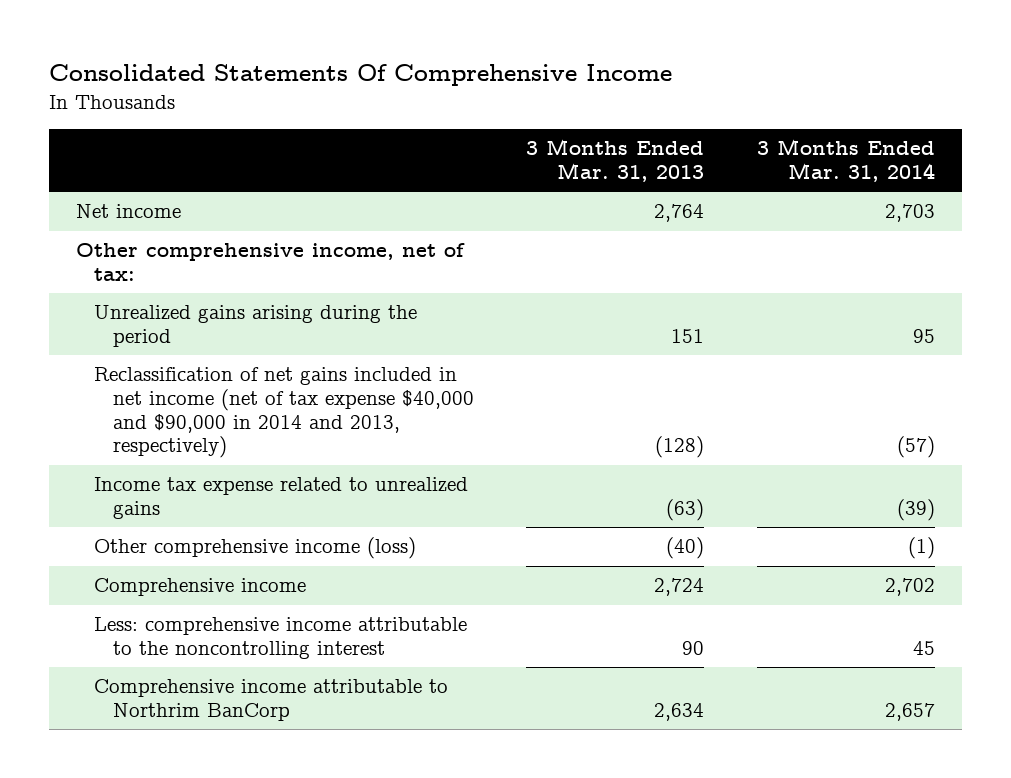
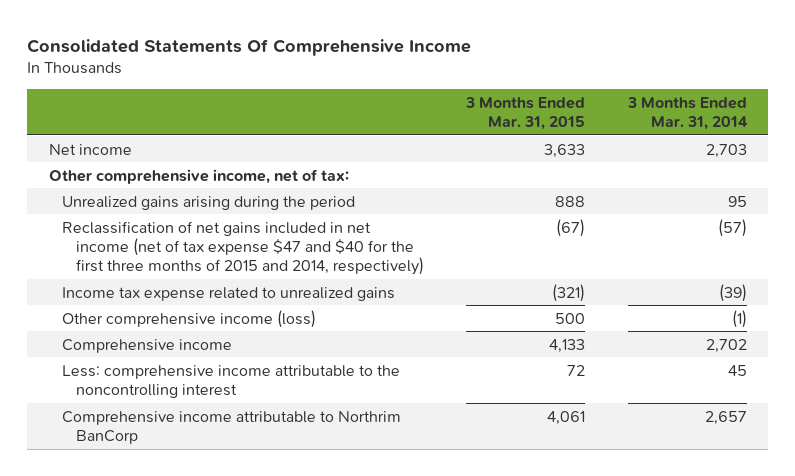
[526,139,705,182] 3 Months Ended Mar. 31, 2013 -> none
none -> [465,96,586,130] 3 Months Ended Mar. 31, 2015
[94,367,474,459] Reclassification of net gains included in net income (net of tax expense $40,000 and $90,000 in 2014 and 2013, respectively) -> [62,220,424,275] Reclassification of net gains included in net income (net of tax expense $47 and $40 for the first three months of 2015 and 2014, respectively)

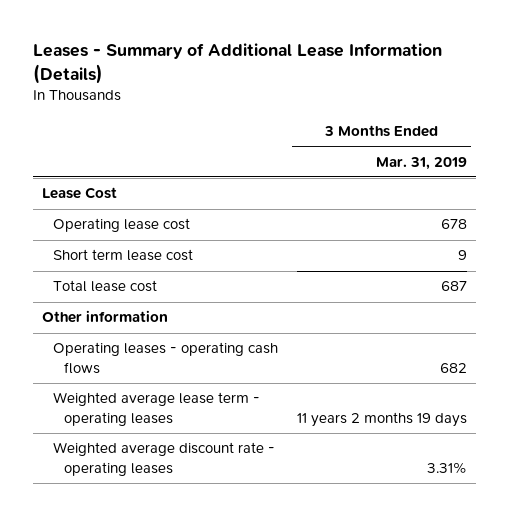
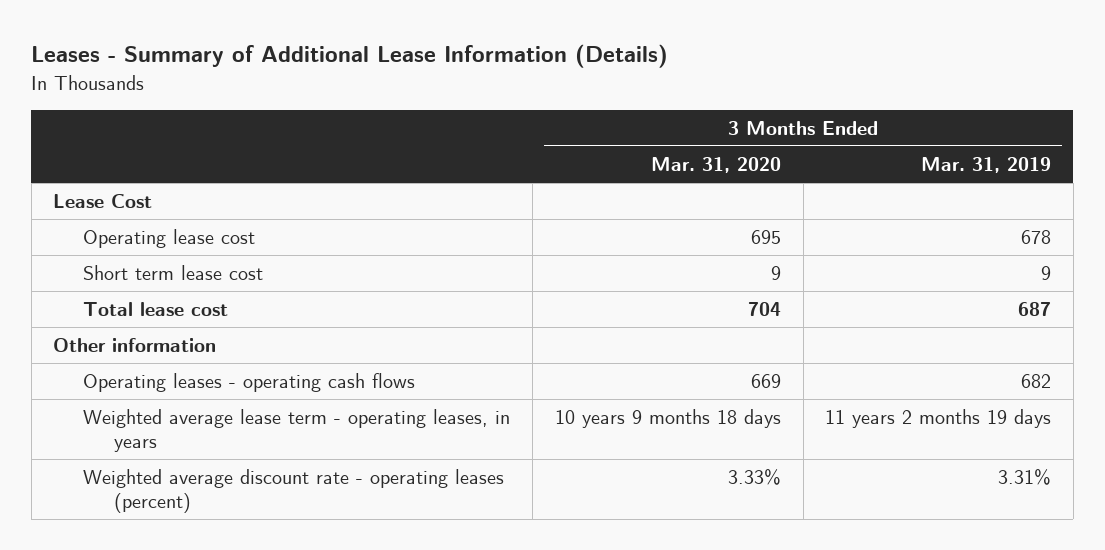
none -> [650,157,781,174] Mar. 31, 2020
[53,392,261,426] Weighted average lease term - operating leases -> [83,409,511,452] Weighted average lease term - operating leases, in years
[53,442,276,476] Weighted average discount rate - operating leases -> [83,469,505,513] Weighted average discount rate - operating leases (percent)

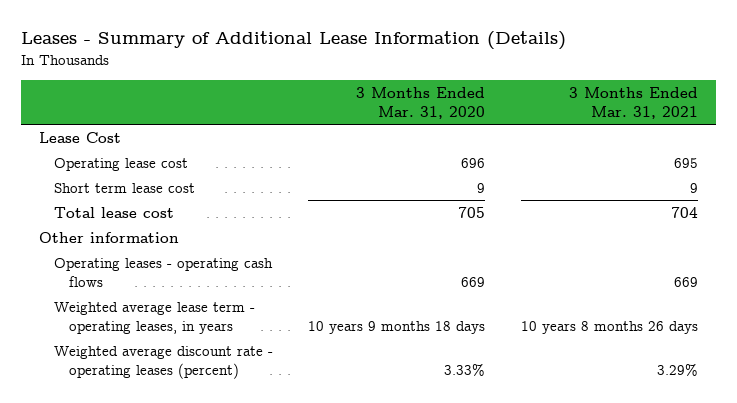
[921,157,1052,174] Mar. 31, 2019 -> none
none -> [569,87,699,119] 3 Months Ended Mar. 31, 2021
[750,230,781,245] 695 -> [461,157,486,168] 696
[747,302,781,317] 704 -> [458,206,486,218] 705

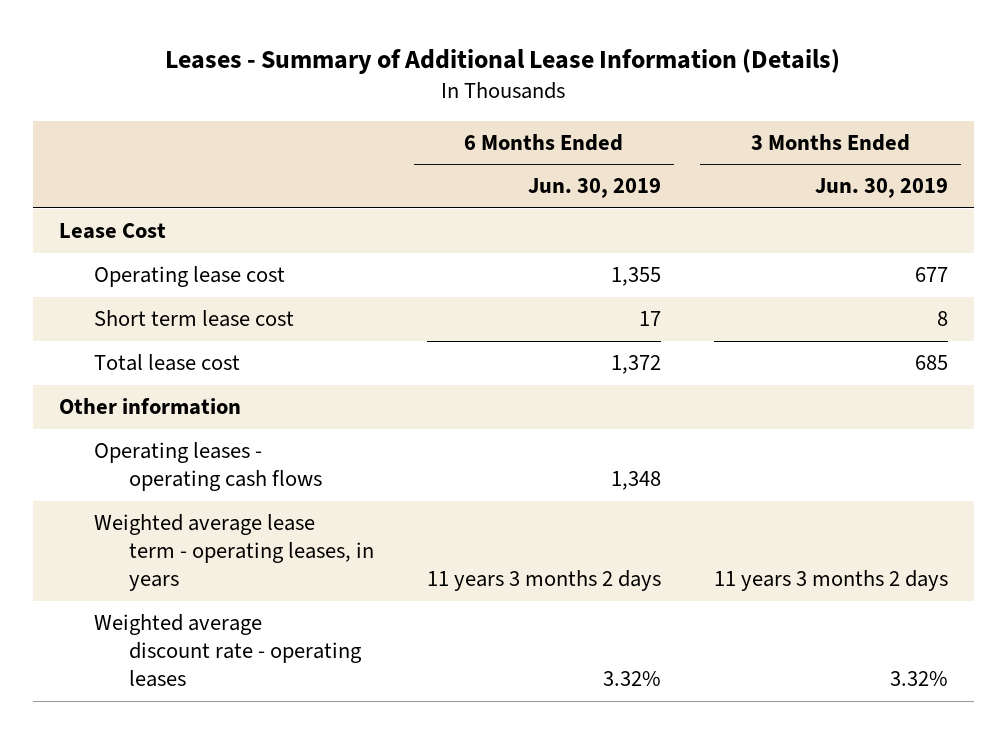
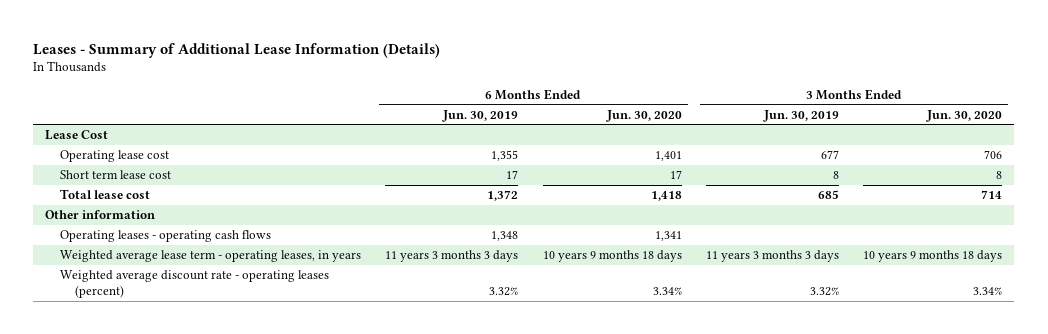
none -> [605,109,682,122] Jun. 30, 2020
none -> [926,109,1003,122] Jun. 30, 2020
[426,570,661,592] 11 years 3 months 2 days -> [385,250,519,263] 11 years 3 months 3 days
[713,570,948,592] 11 years 3 months 2 days -> [705,250,839,263] 11 years 3 months 3 days
[94,614,363,688] Weighted average discount rate - operating leases -> [59,270,329,299] Weighted average discount rate - operating leases (percent)

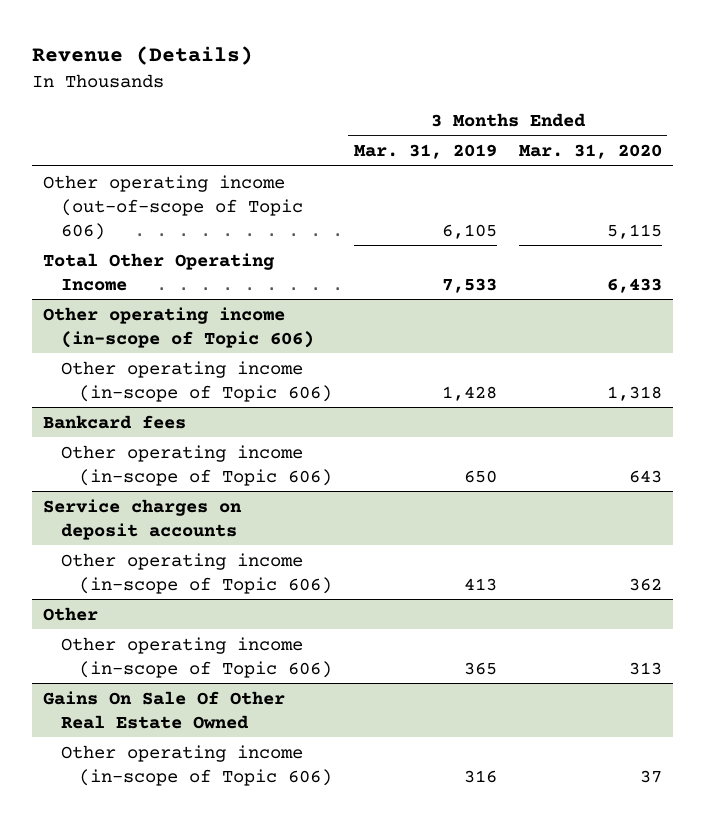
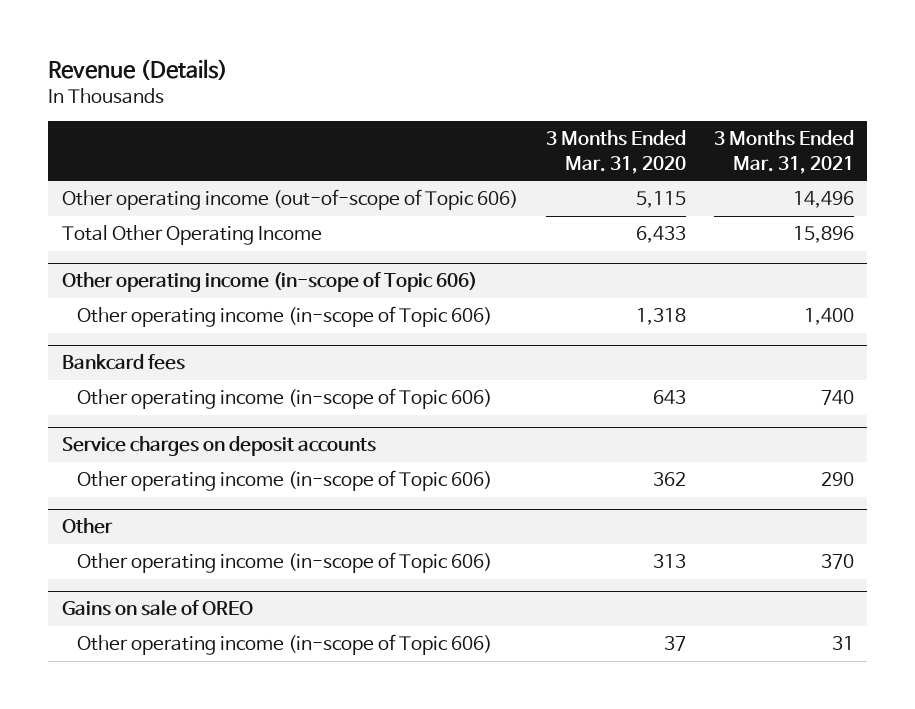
[353,144,497,160] Mar. 31, 2019 -> none
none -> [713,130,854,174] 3 Months Ended Mar. 31, 2021
[42,690,285,729] Gains On Sale Of Other Real Estate Owned -> [61,600,253,617] Gains on sale of OREO

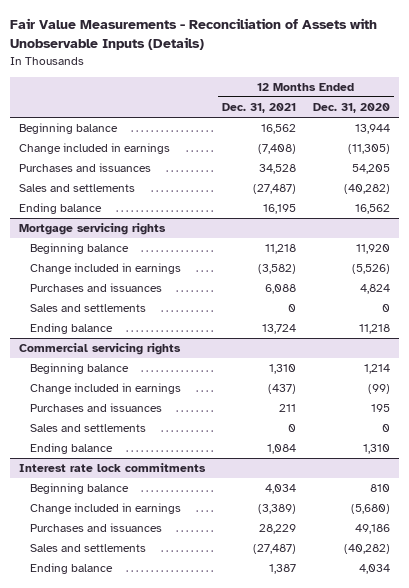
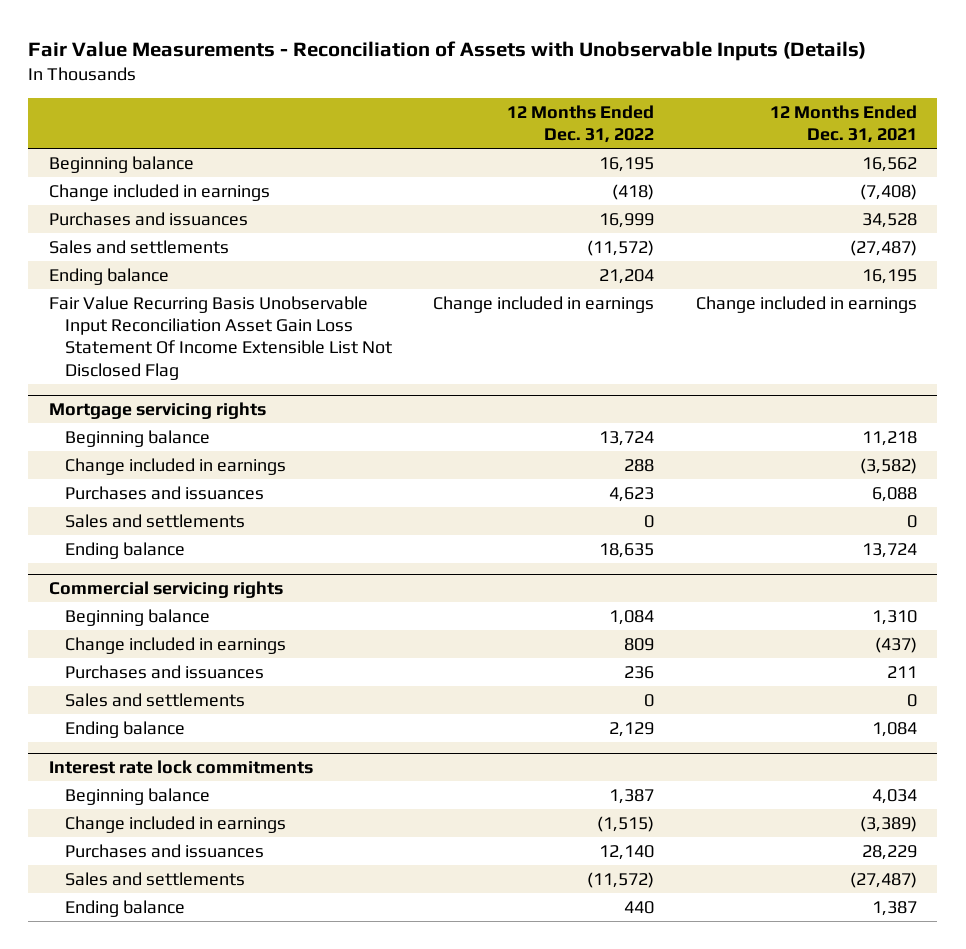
[312,103,390,114] Dec. 31, 2020 -> none
none -> [507,104,655,144] 12 Months Ended Dec. 31, 2022
none -> [49,295,392,380] Fair Value Recurring Basis Unobservable Input Reconciliation Asset Gain Loss Statement Of Income Extensible List Not Disclosed Flag

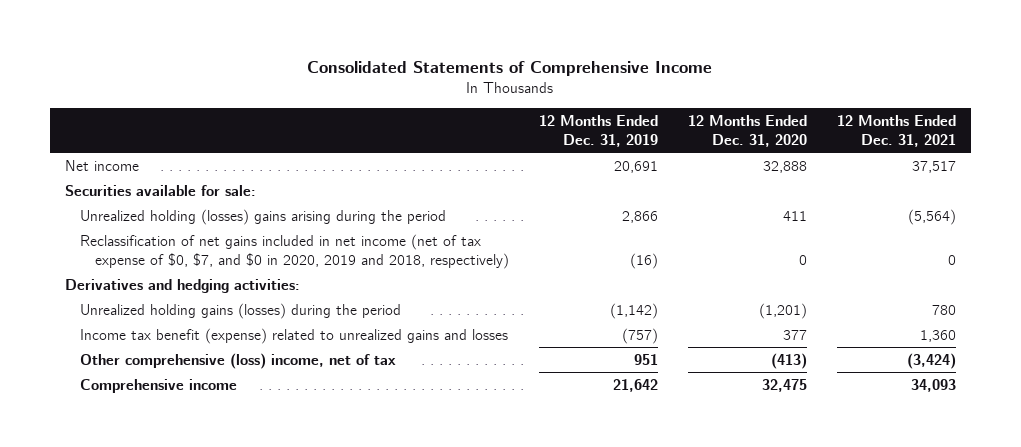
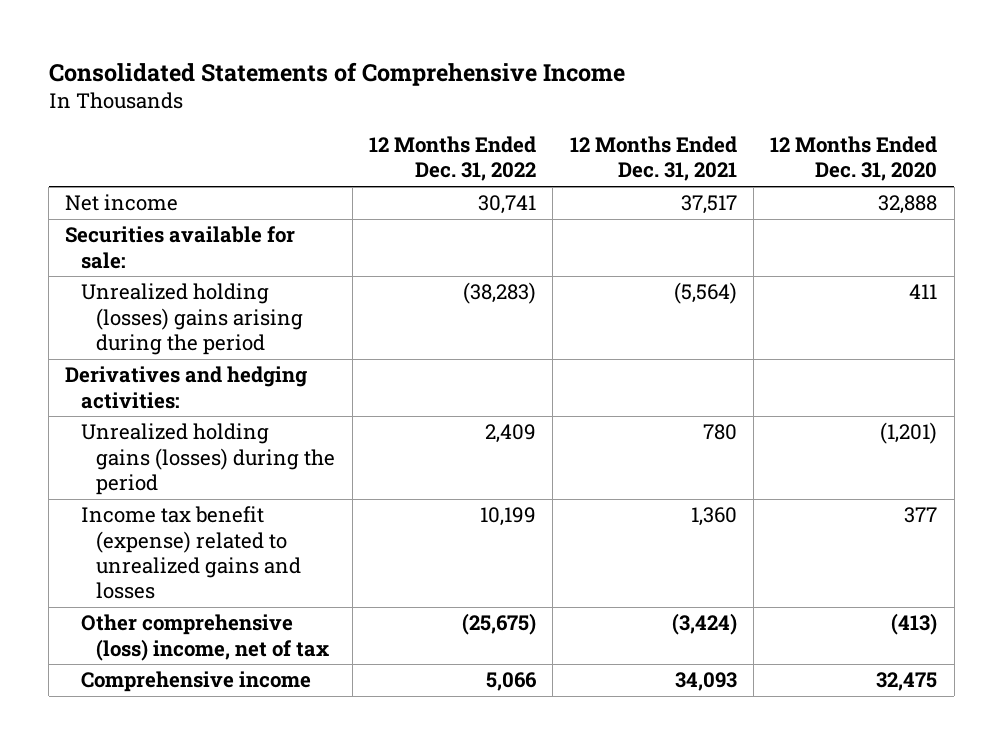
[538,114,658,148] 12 Months Ended Dec. 31, 2019 -> none
none -> [369,136,537,182] 12 Months Ended Dec. 31, 2022
[79,233,509,269] Reclassification of net gains included in net income (net of tax expense of $0, $7, and $0 in 2020, 2019 and 2018, respectively) -> none

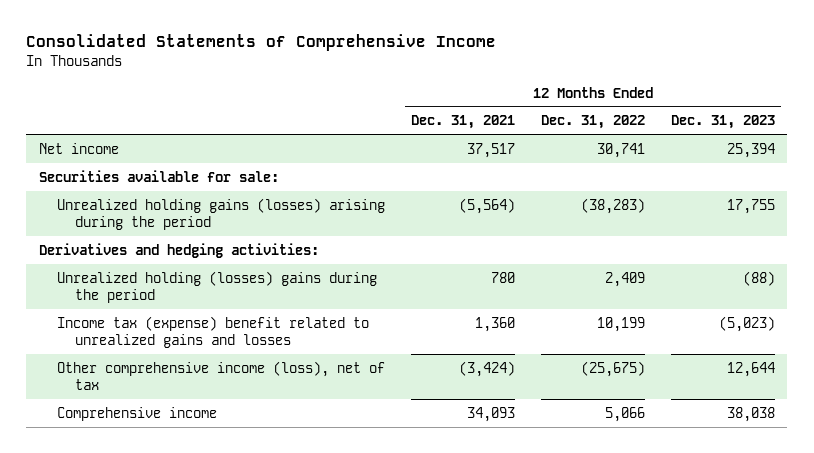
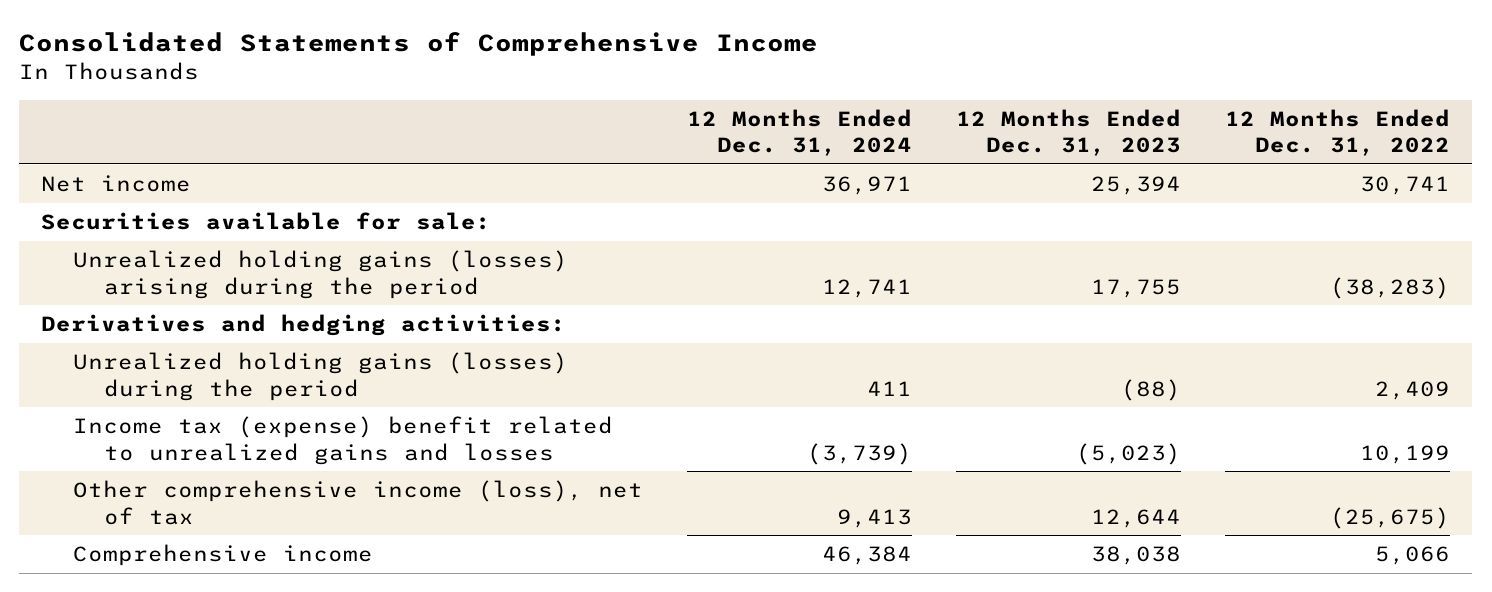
[410,115,515,130] Dec. 31, 2021 -> none
none -> [686,108,912,157] 12 Months Ended Dec. 31, 2024
[57,270,378,303] Unrealized holding (losses) gains during the period -> [72,352,568,401] Unrealized holding gains (losses) during the period

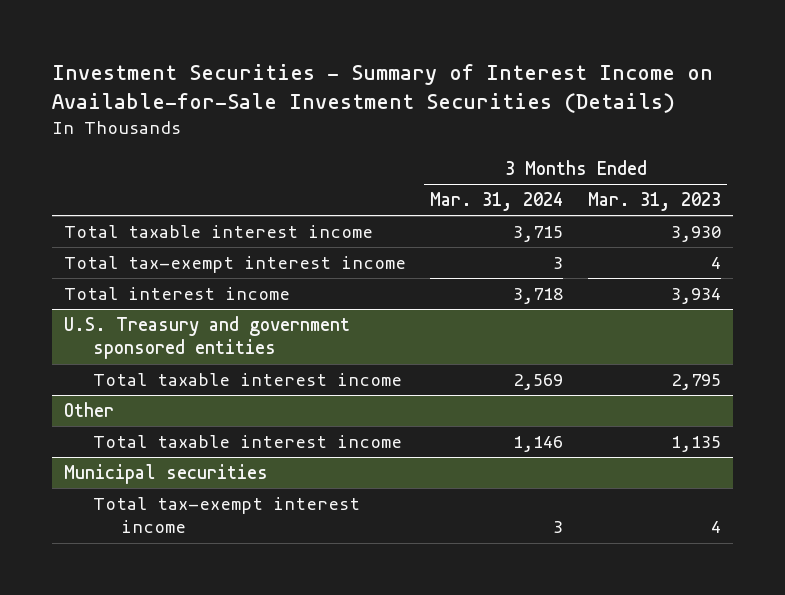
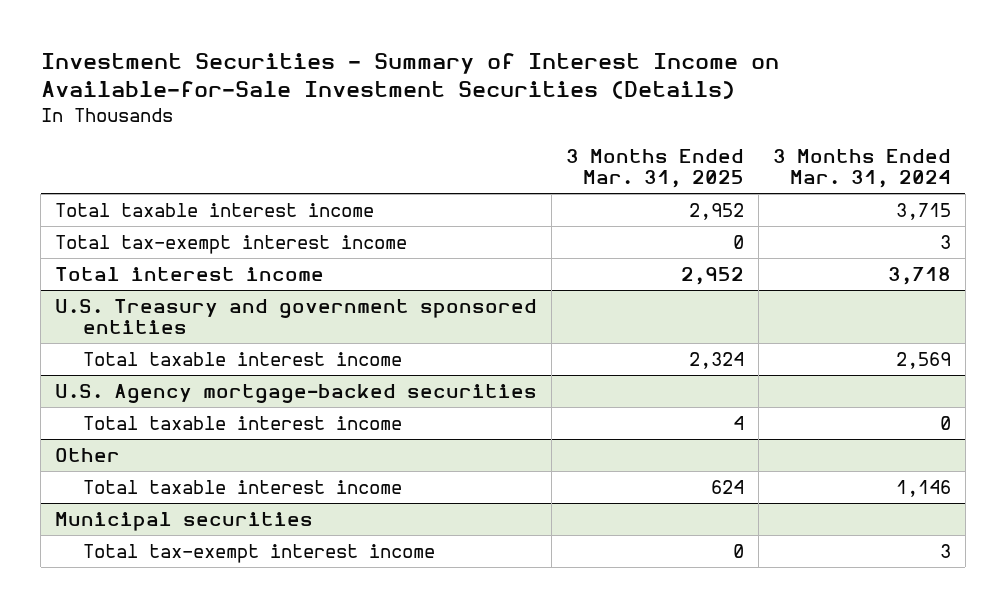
[587,192,721,212] Mar. 31, 2023 -> none
none -> [565,148,744,189] 3 Months Ended Mar. 31, 2025
none -> [55,383,538,403] U.S. Agency mortgage-backed securities
none -> [83,415,403,430] Total taxable interest income

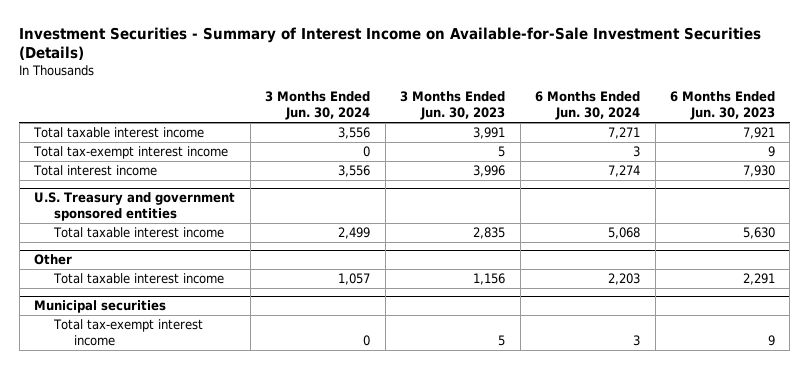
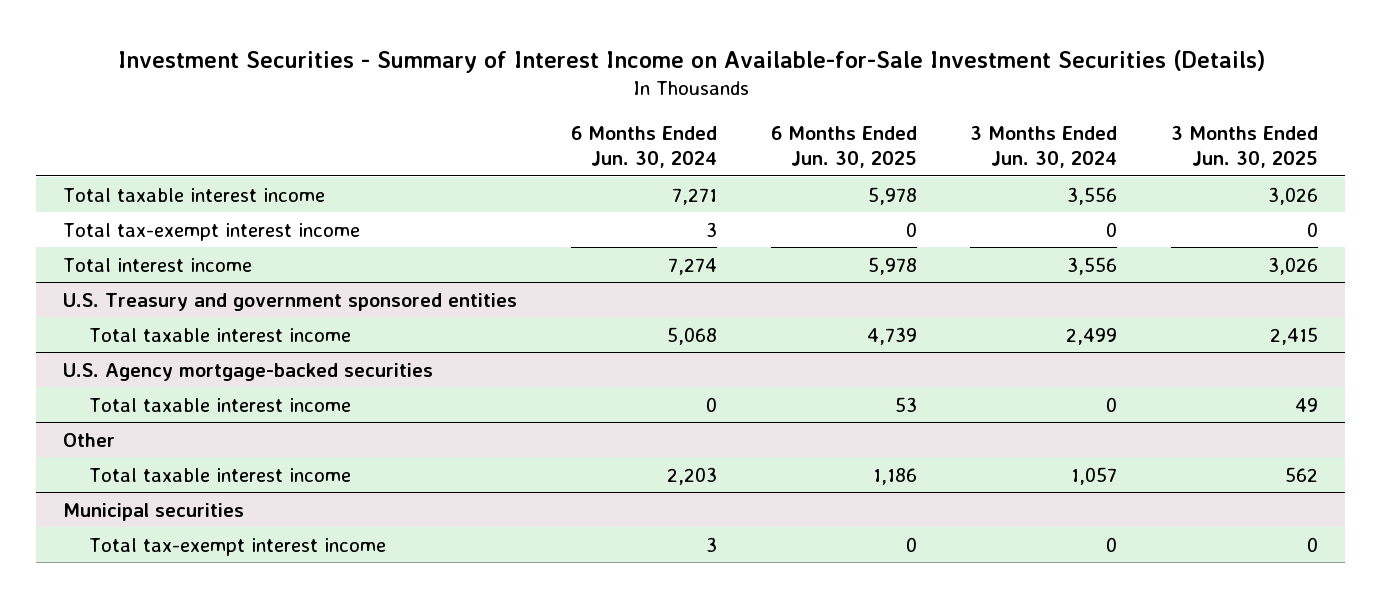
[400,91,506,121] 3 Months Ended Jun. 30, 2023 -> none
[670,91,776,121] 6 Months Ended Jun. 30, 2023 -> none
none -> [770,125,917,169] 6 Months Ended Jun. 30, 2025
none -> [1171,125,1319,169] 3 Months Ended Jun. 30, 2025
none -> [63,362,434,381] U.S. Agency mortgage-backed securities
none -> [88,397,351,412] Total taxable interest income

